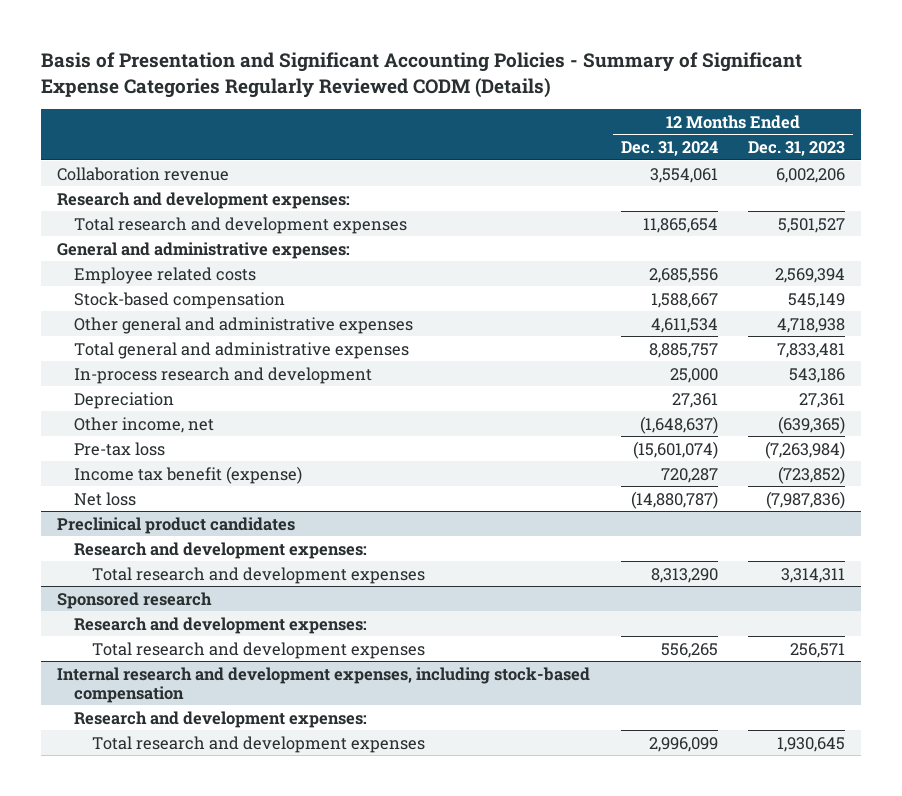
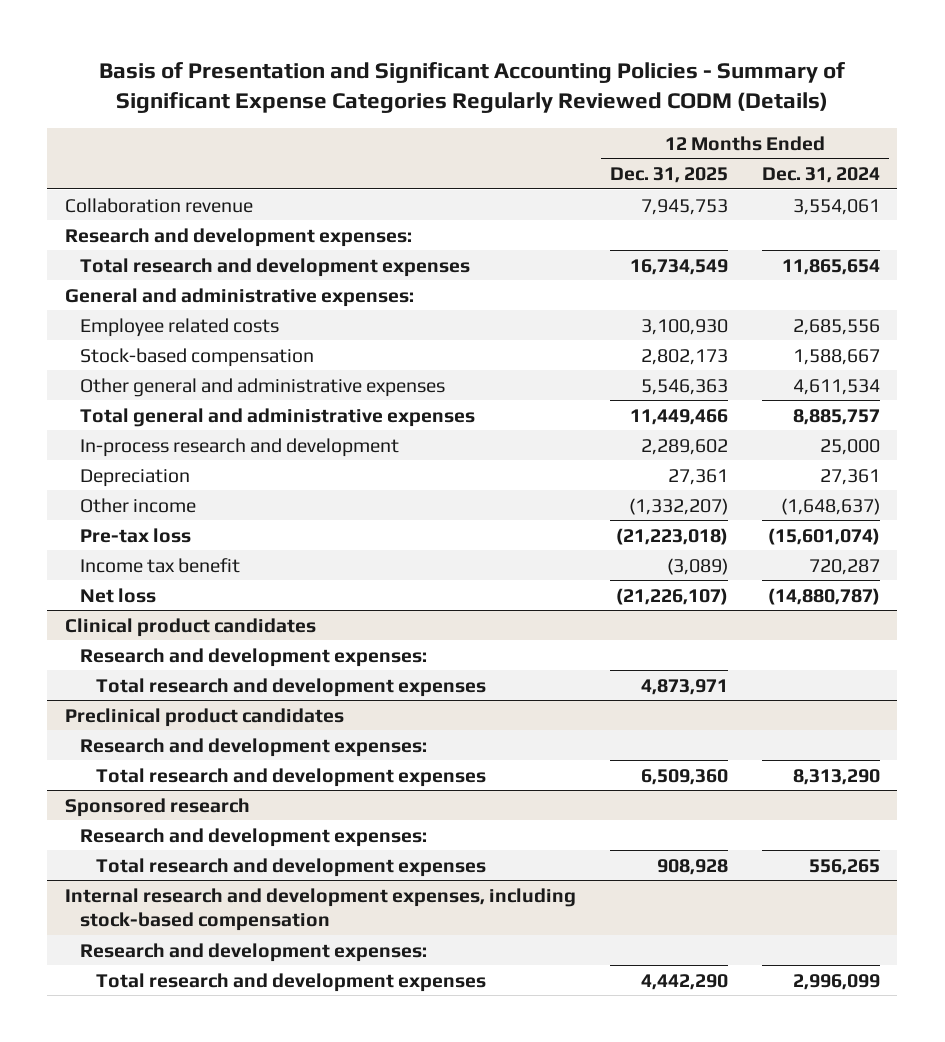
[748,141,846,157] Dec. 31, 2023 -> none
none -> [609,167,728,184] Dec. 31, 2025
[74,416,215,433] Other income, net -> [80,497,197,513] Other income
[74,465,303,484] Income tax benefit (expense) -> [80,557,241,573] Income tax benefit
none -> [64,617,316,637] Clinical product candidates
none -> [80,647,428,667] Research and development expenses:
none -> [95,677,486,697] Total research and development expenses

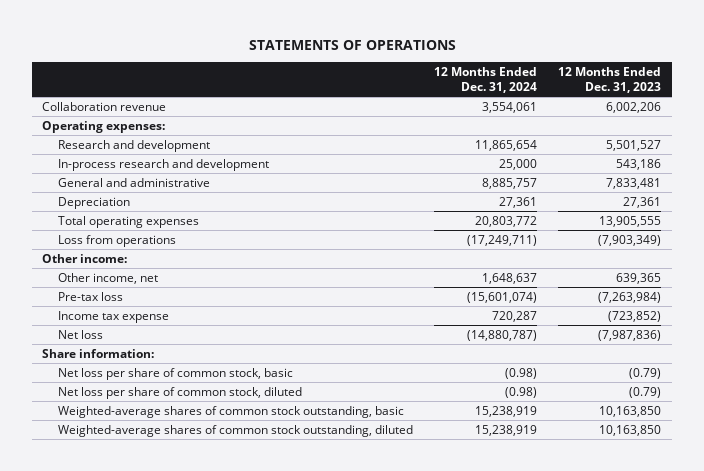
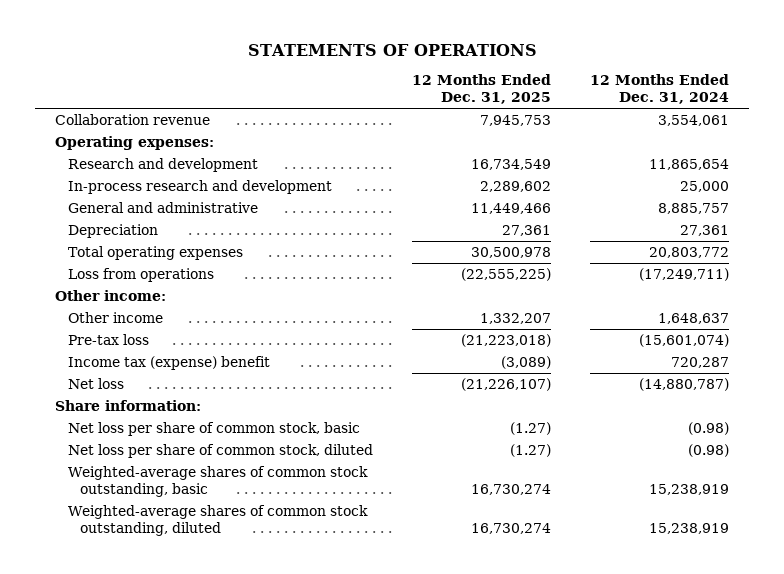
[558,66,662,94] 12 Months Ended Dec. 31, 2023 -> none
none -> [411,74,551,105] 12 Months Ended Dec. 31, 2025
[57,272,158,284] Other income, net -> [67,311,163,323] Other income
[57,310,169,323] Income tax expense -> [67,355,270,370] Income tax (expense) benefit

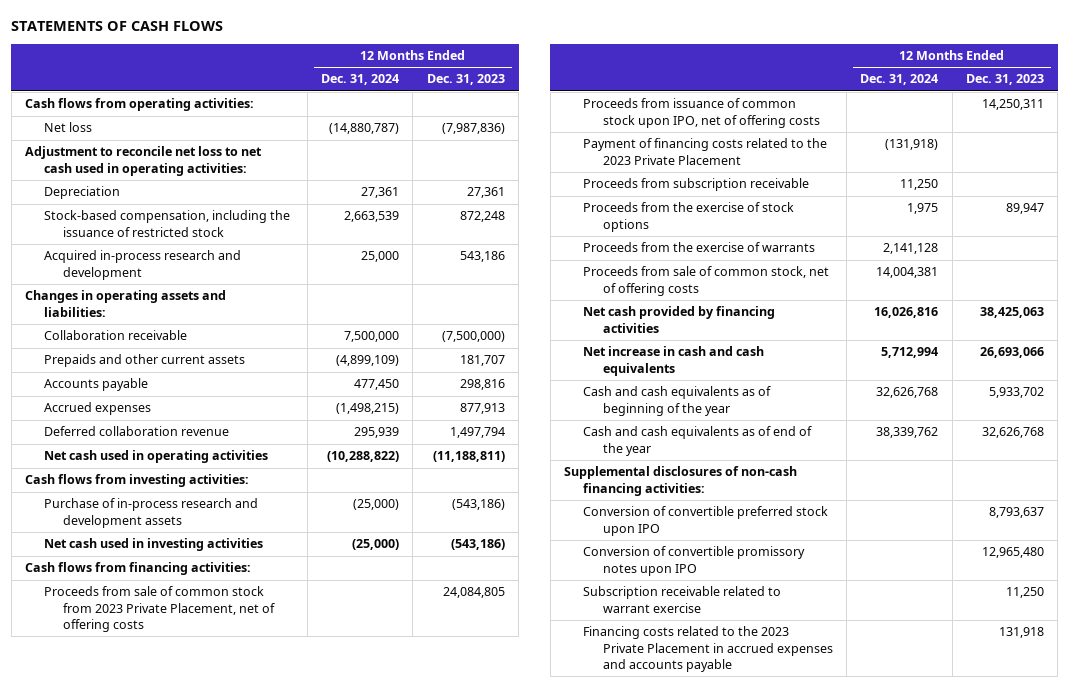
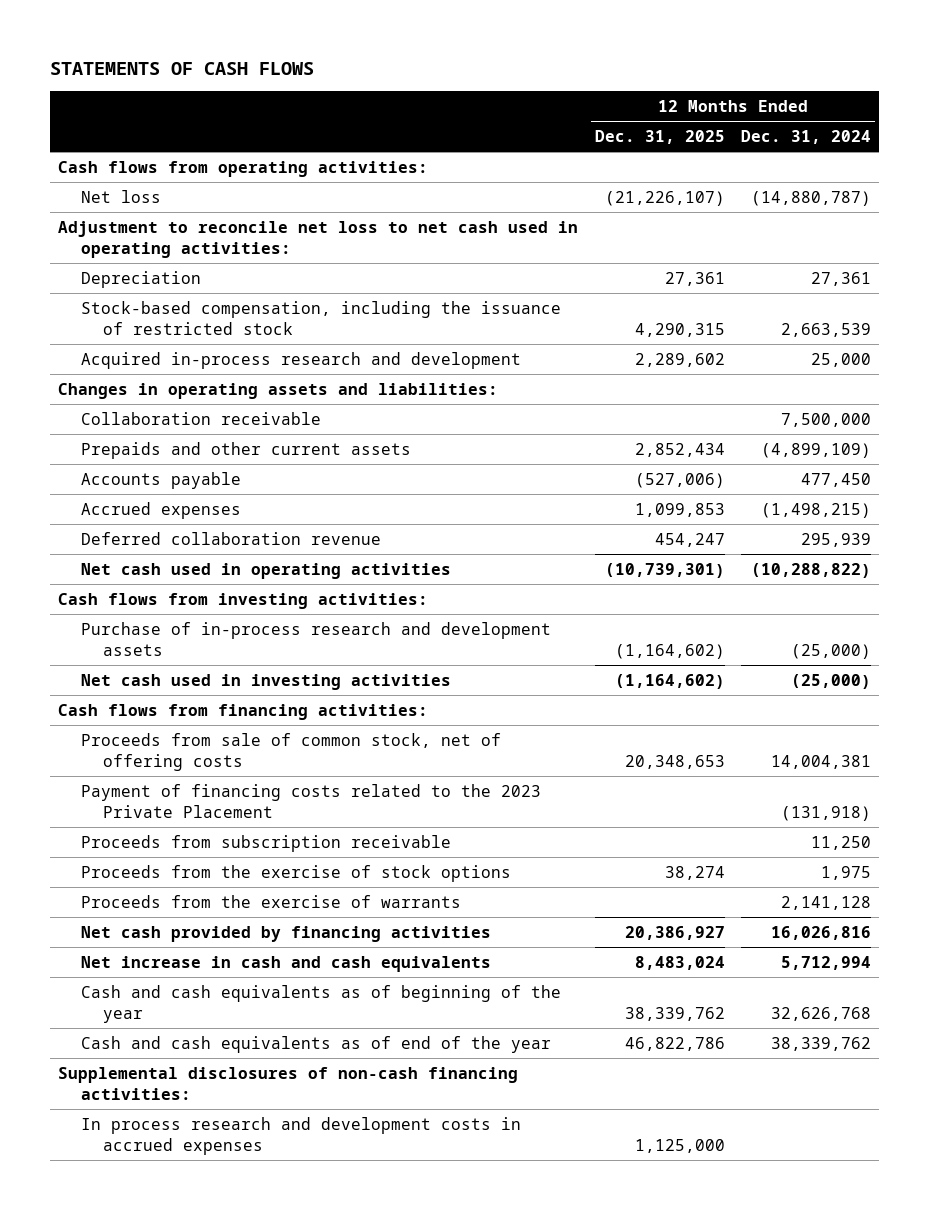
[426,74,505,86] Dec. 31, 2023 -> none
none -> [594,130,725,145] Dec. 31, 2025
[44,586,276,632] Proceeds from sale of common stock from 2023 Private Placement, net of offering costs -> none
[583,98,820,128] Proceeds from issuance of common stock upon IPO, net of offering costs -> none
[583,266,830,296] Proceeds from sale of common stock, net of offering costs -> [80,732,501,771] Proceeds from sale of common stock, net of offering costs
[583,506,829,536] Conversion of convertible preferred stock upon IPO -> none
[583,546,806,576] Conversion of convertible promissory notes upon IPO -> none
[583,586,782,613] Subscription receivable related to warrant exercise -> none
[583,626,833,672] Financing costs related to the 2023 Private Placement in accrued expenses and accounts payable -> none
none -> [80,1116,521,1155] In process research and development costs in accrued expenses

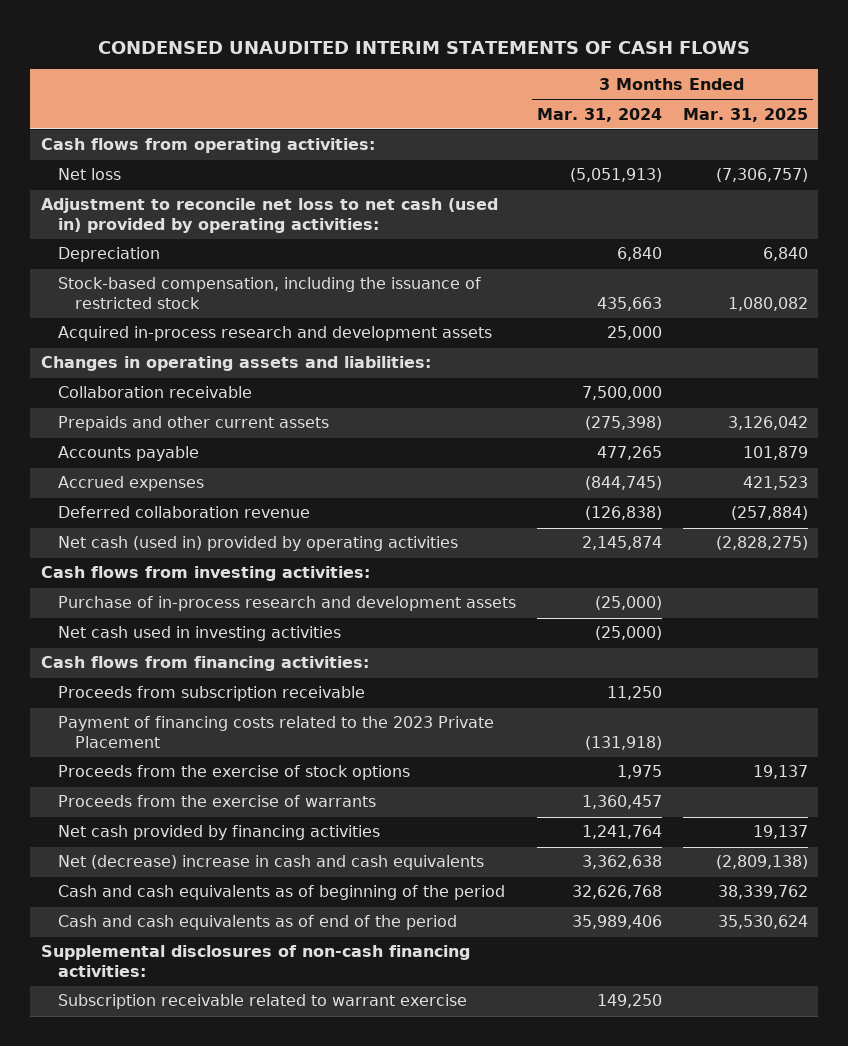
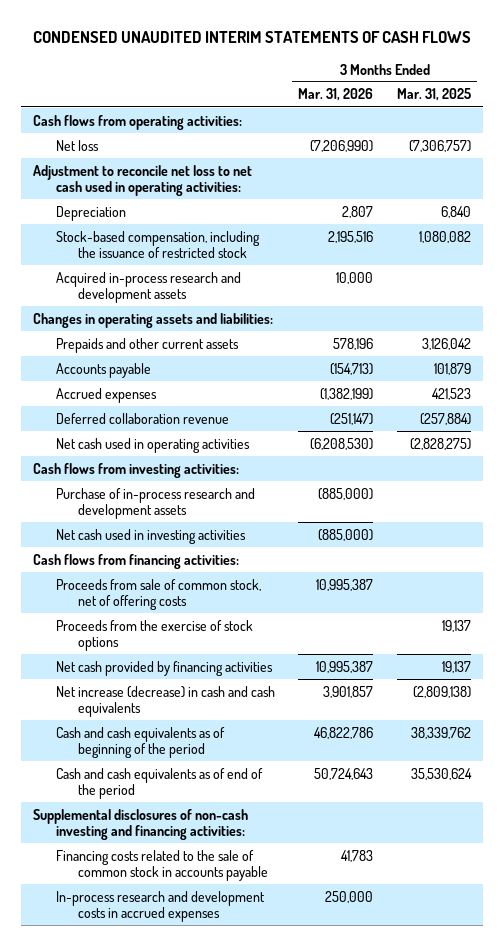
[536,107,662,122] Mar. 31, 2024 -> none
none -> [298,88,374,102] Mar. 31, 2026
[40,198,498,234] Adjustment to reconcile net loss to net cash (used in) provided by operating activities: -> [32,164,252,197] Adjustment to reconcile net loss to net cash used in operating activities:
[57,386,252,399] Collaboration receivable -> none
[57,536,458,552] Net cash (used in) provided by operating activities -> [55,437,250,453] Net cash used in operating activities
[57,686,365,702] Proceeds from subscription receivable -> none
[57,716,494,749] Payment of financing costs related to the 2023 Private Placement -> none
none -> [55,578,261,611] Proceeds from sale of common stock, net of offering costs
[57,795,376,808] Proceeds from the exercise of warrants -> none
[57,855,484,871] Net (decrease) increase in cash and cash equivalents -> [55,685,275,718] Net increase (decrease) in cash and cash equivalents
[57,994,467,1010] Subscription receivable related to warrant exercise -> none
[40,945,470,978] Supplemental disclosures of non-cash financing activities: -> [32,808,248,841] Supplemental disclosures of non-cash investing and financing activities:
none -> [55,849,269,882] Financing costs related to the sale of common stock in accounts payable
none -> [55,890,265,923] In-process research and development costs in accrued expenses

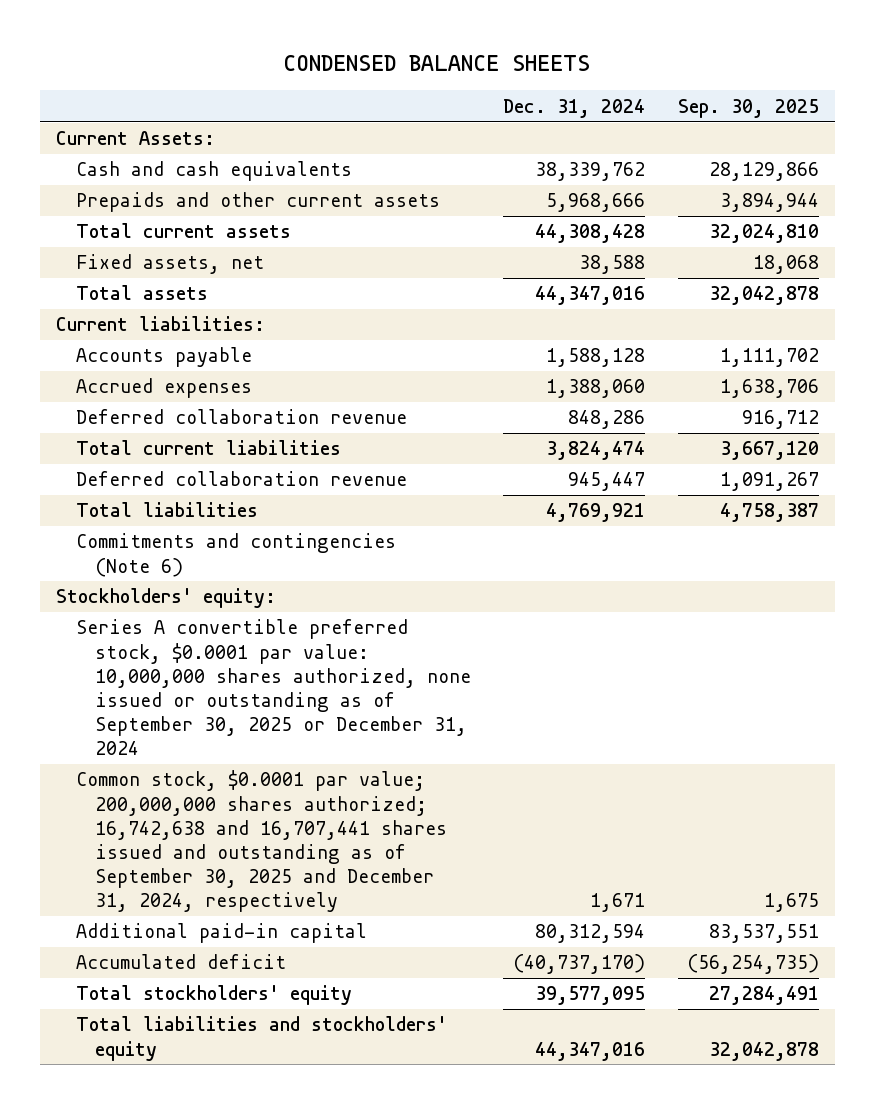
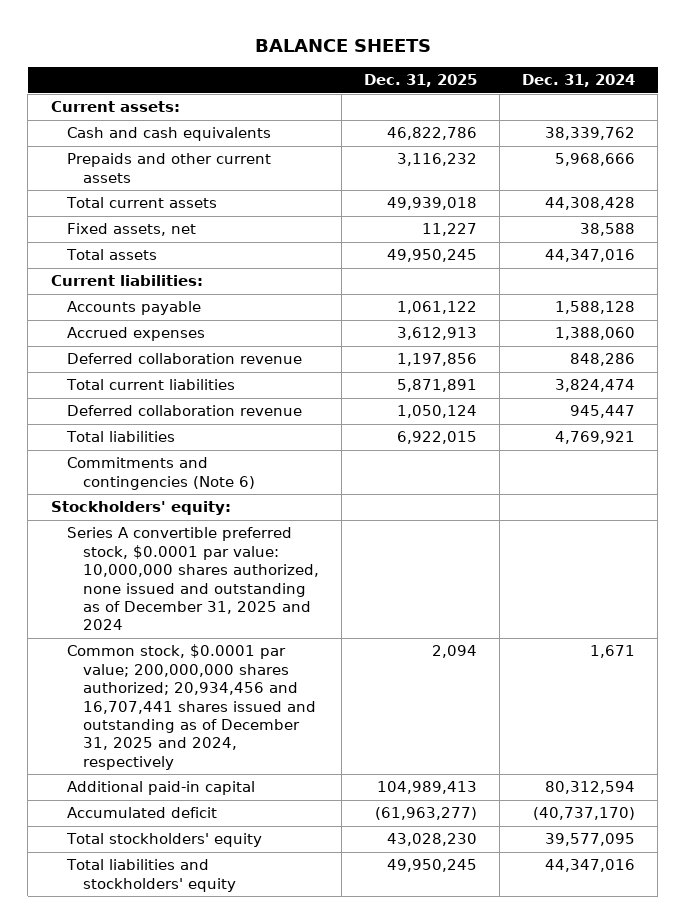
[283,54,591,71] CONDENSED BALANCE SHEETS -> [254,38,431,52] BALANCE SHEETS
[677,98,819,118] Sep. 30, 2025 -> none
none -> [363,74,477,88] Dec. 31, 2025
[56,131,216,146] Current Assets: -> [50,101,180,113] Current assets:
[75,619,472,756] Series A convertible preferred stock, $0.0001 par value: 10,000,000 shares authorized, none issued or outstanding as of September 30, 2025 or December 31, 2024 -> [66,527,319,631] Series A convertible preferred stock, $0.0001 par value: 10,000,000 shares authorized, none issued and outstanding as of December 31, 2025 and 2024
[75,770,448,913] Common stock, $0.0001 par value; 200,000,000 shares authorized; 16,742,638 and 16,707,441 shares issued and outstanding as of September 30, 2025 and December 31, 2024, respectively -> [66,644,316,770] Common stock, $0.0001 par value; 200,000,000 shares authorized; 20,934,456 and 16,707,441 shares issued and outstanding as of December 31, 2025 and 2024, respectively

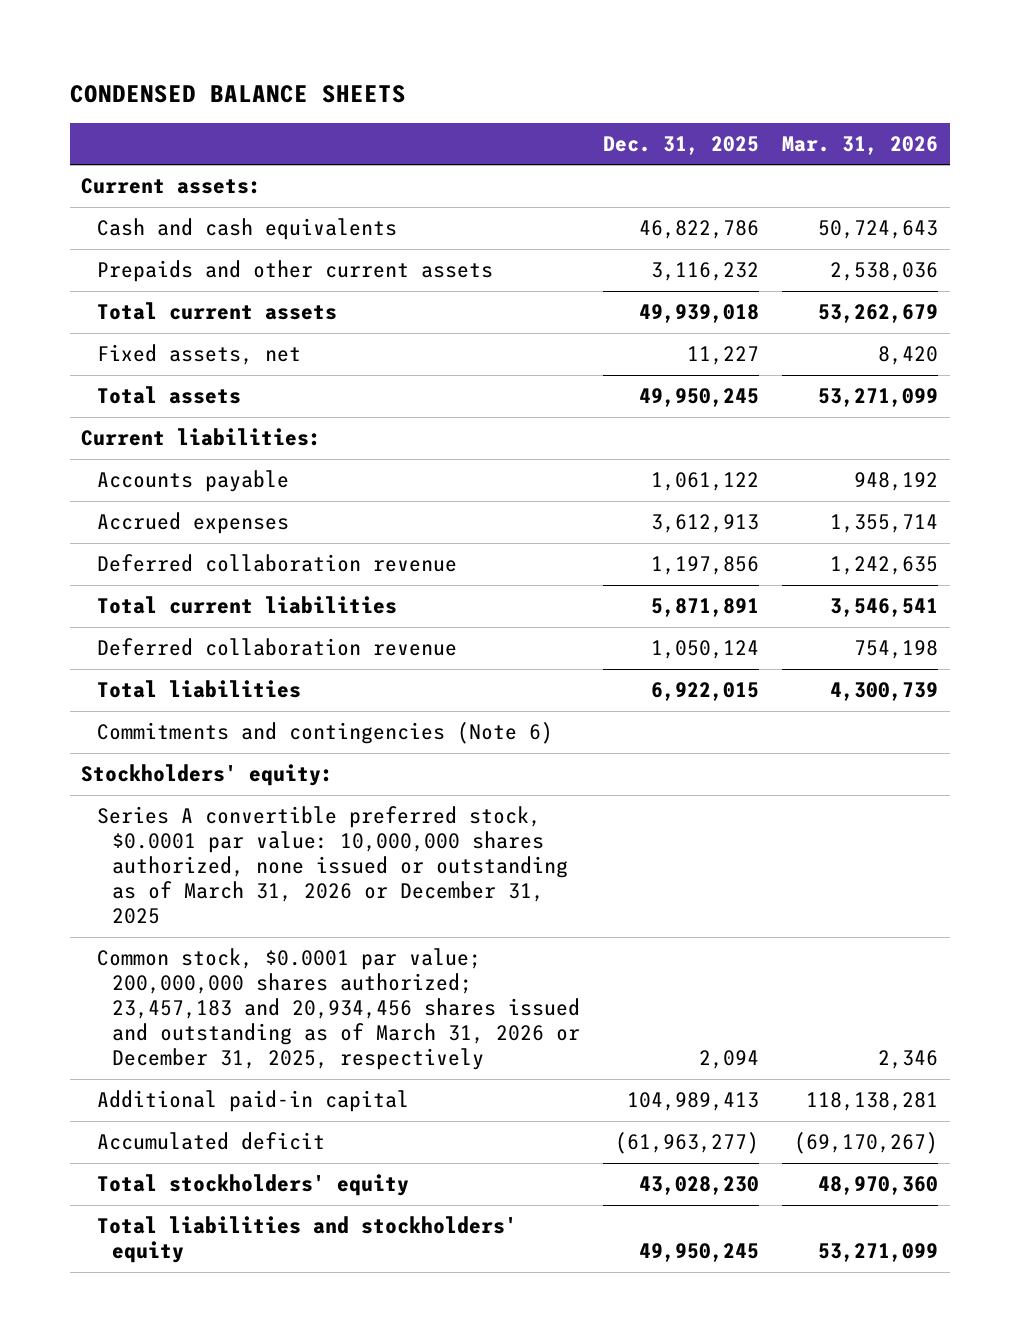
[254,38,431,52] BALANCE SHEETS -> [69,84,406,103] CONDENSED BALANCE SHEETS
[522,74,636,88] Dec. 31, 2024 -> none
none -> [782,135,939,155] Mar. 31, 2026
[66,527,319,631] Series A convertible preferred stock, $0.0001 par value: 10,000,000 shares authorized, none issued and outstanding as of December 31, 2025 and 2024 -> [96,806,569,925] Series A convertible preferred stock, $0.0001 par value: 10,000,000 shares authorized, none issued or outstanding as of March 31, 2026 or December 31, 2025
[66,644,316,770] Common stock, $0.0001 par value; 200,000,000 shares authorized; 20,934,456 and 16,707,441 shares issued and outstanding as of December 31, 2025 and 2024, respectively -> [96,948,581,1071] Common stock, $0.0001 par value; 200,000,000 shares authorized; 23,457,183 and 20,934,456 shares issued and outstanding as of March 31, 2026 or December 31, 2025, respectively

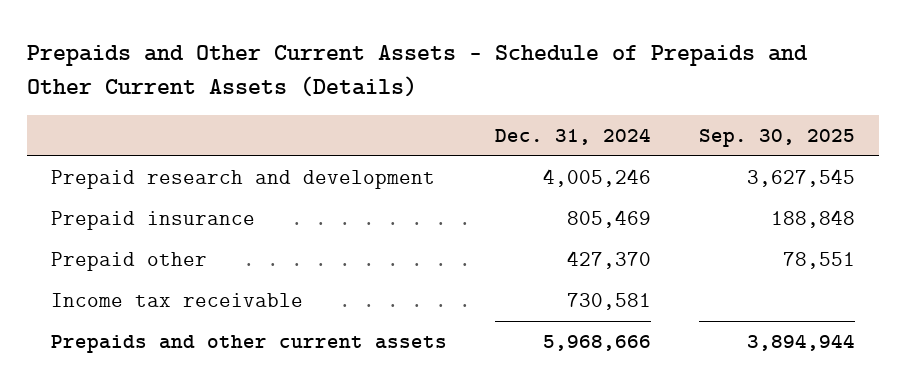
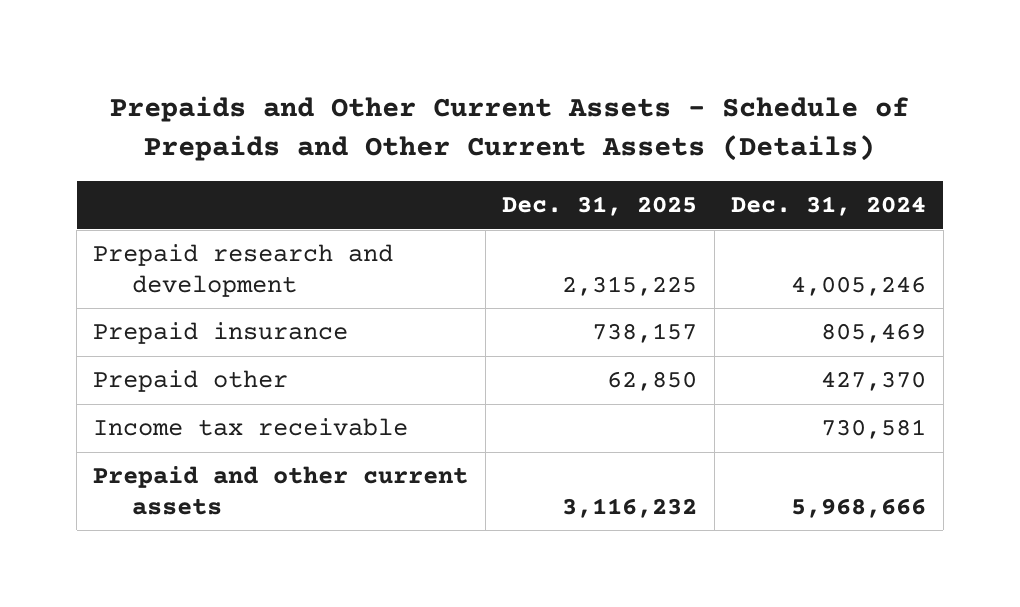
[698,129,855,148] Sep. 30, 2025 -> none
none -> [502,196,698,217] Dec. 31, 2025
[50,334,447,353] Prepaids and other current assets -> [93,466,469,515] Prepaid and other current assets

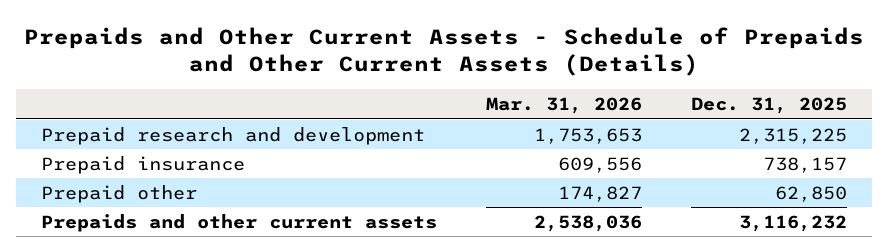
[731,196,927,217] Dec. 31, 2024 -> none
none -> [486,97,643,115] Mar. 31, 2026
[93,418,409,437] Income tax receivable -> none
[93,466,469,515] Prepaid and other current assets -> [40,213,437,232] Prepaids and other current assets

